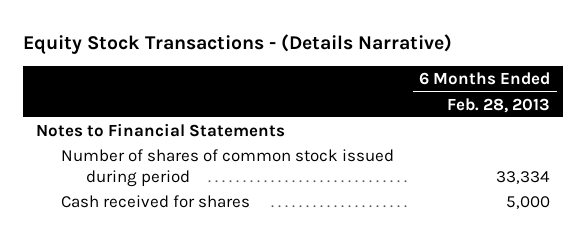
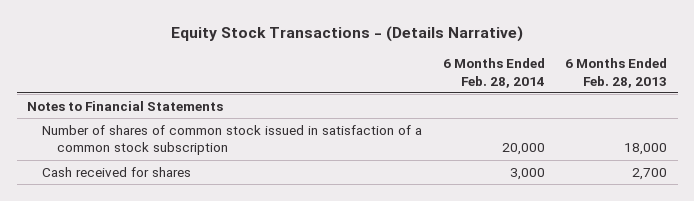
none -> [442,58,545,88] 6 Months Ended Feb. 28, 2014
[60,148,394,187] Number of shares of common stock issued during period -> [42,124,423,156] Number of shares of common stock issued in satisfaction of a common stock subscription
[496,170,551,184] 33,334 -> [624,143,668,156] 18,000
[506,195,551,209] 5,000 -> [632,167,668,180] 2,700

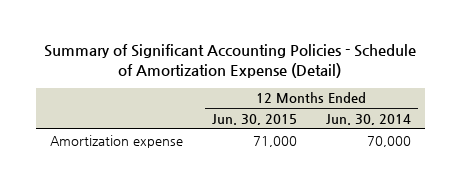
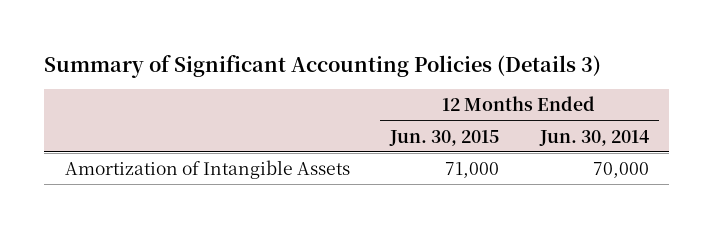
[44,44,417,79] Summary of Significant Accounting Policies - Schedule of Amortization Expense (Detail) -> [44,54,602,78] Summary of Significant Accounting Policies (Details 3)
[50,134,184,148] Amortization expense -> [64,160,350,180] Amortization of Intangible Assets

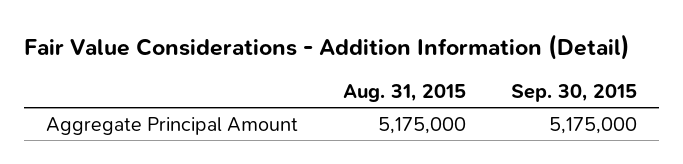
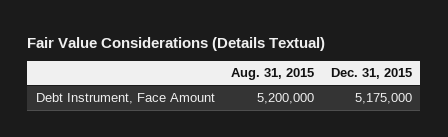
[23,33,630,60] Fair Value Considerations - Addition Information (Detail) -> [27,36,326,51] Fair Value Considerations (Details Textual)
[510,83,637,102] Sep. 30, 2015 -> none
none -> [331,68,413,80] Dec. 31, 2015
[46,116,299,135] Aggregate Principal Amount -> none
none -> [35,93,215,105] Debt Instrument, Face Amount

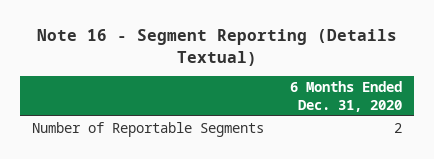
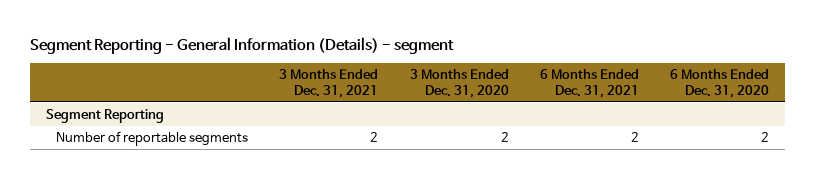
[37,29,398,66] Note 16 - Segment Reporting (Details Textual) -> [30,37,455,55] Segment Reporting - General Information (Details) - segment
none -> [279,68,379,98] 3 Months Ended Dec. 31, 2021
none -> [409,68,509,98] 3 Months Ended Dec. 31, 2020
none -> [539,68,639,98] 6 Months Ended Dec. 31, 2021
none -> [46,108,165,123] Segment Reporting
[32,121,265,137] Number of Reportable Segments -> [56,130,249,146] Number of reportable segments

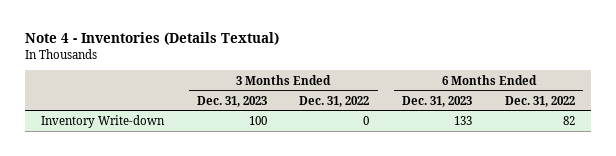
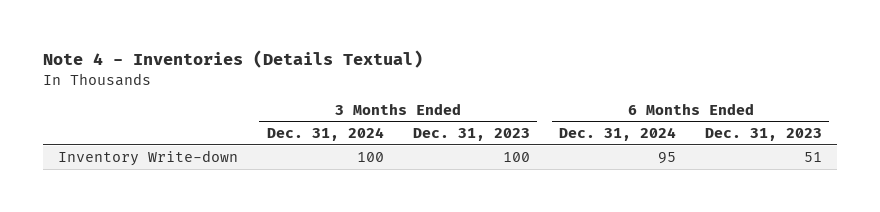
[299,95,370,107] Dec. 31, 2022 -> none
[504,95,575,107] Dec. 31, 2022 -> none
none -> [266,127,384,142] Dec. 31, 2024
none -> [558,127,676,142] Dec. 31, 2024
[454,116,473,126] 133 -> [804,152,823,163] 51

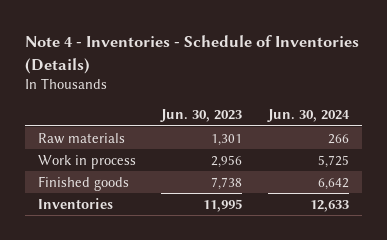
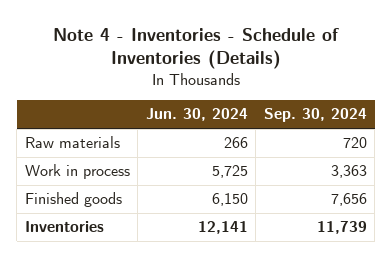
[160,109,243,123] Jun. 30, 2023 -> none
none -> [263,108,367,123] Sep. 30, 2024
[317,177,349,190] 6,642 -> [211,193,248,207] 6,150
[309,199,349,212] 12,633 -> [197,221,248,235] 12,141

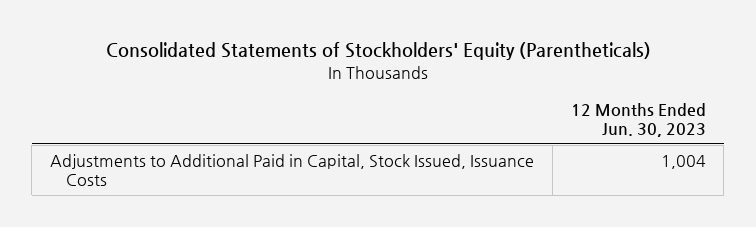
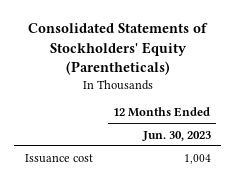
[50,153,535,186] Adjustments to Additional Paid in Capital, Stock Issued, Issuance Costs -> [24,154,93,164] Issuance cost

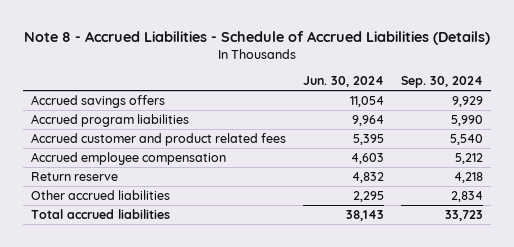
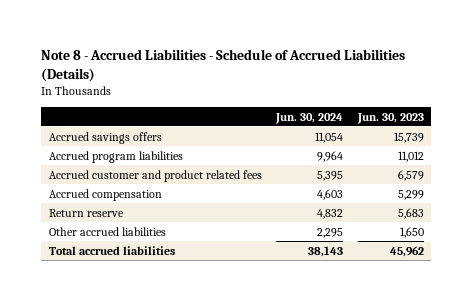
[400,76,483,89] Sep. 30, 2024 -> none
none -> [356,112,424,124] Jun. 30, 2023
[31,151,227,165] Accrued employee compensation -> [48,188,162,201] Accrued compensation

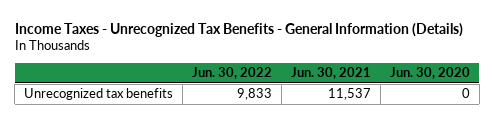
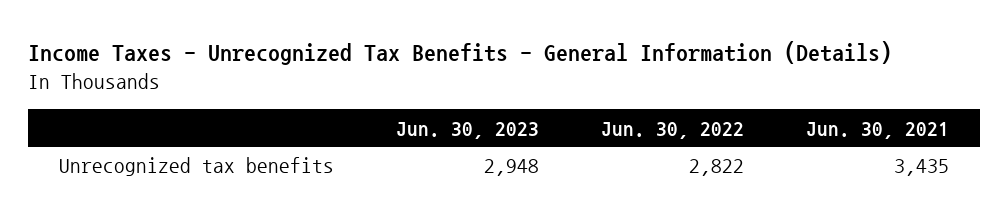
[389,67,470,80] Jun. 30, 2020 -> none
none -> [395,121,539,139] Jun. 30, 2023
[236,88,272,101] 9,833 -> [689,159,745,177] 2,822
[327,88,371,101] 11,537 -> [894,159,950,177] 3,435

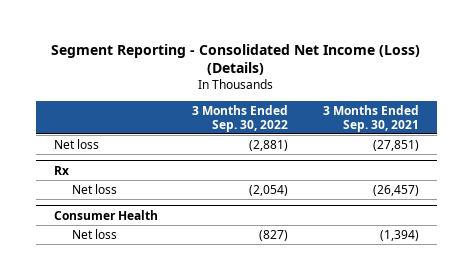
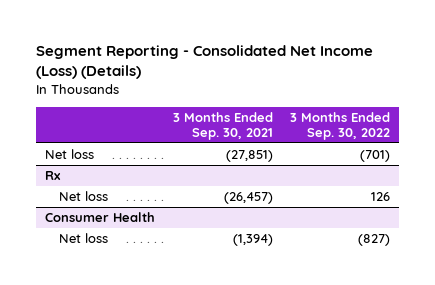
[249,139,289,151] (2,881) -> [360,150,391,163] (701)
[249,184,289,196] (2,054) -> [371,192,391,202] 126

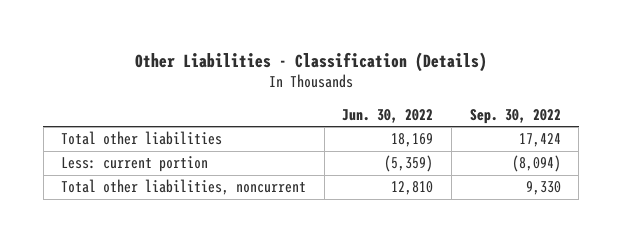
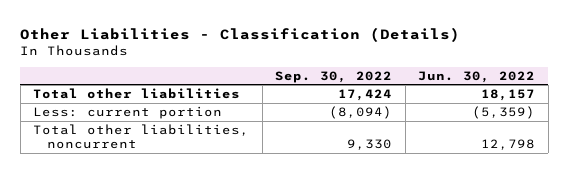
[391,133,434,148] 18,169 -> [481,88,536,101] 18,157
[391,181,434,196] 12,810 -> [481,138,536,150] 12,798

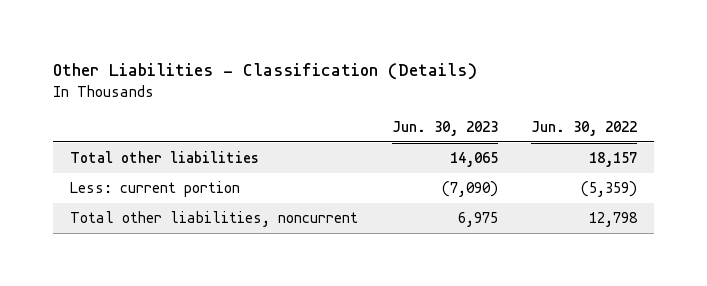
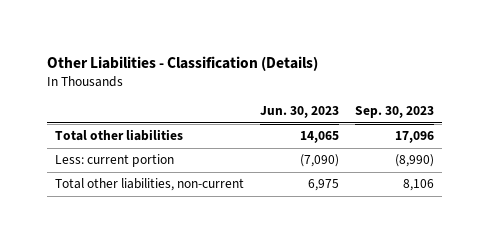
[531,121,638,137] Jun. 30, 2022 -> none
none -> [354,106,434,119] Sep. 30, 2023
[69,211,358,228] Total other liabilities, noncurrent -> [54,178,244,192] Total other liabilities, non-current

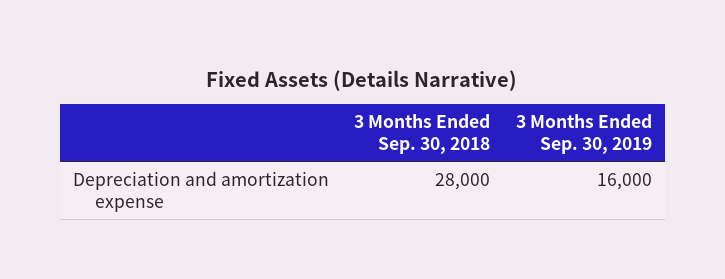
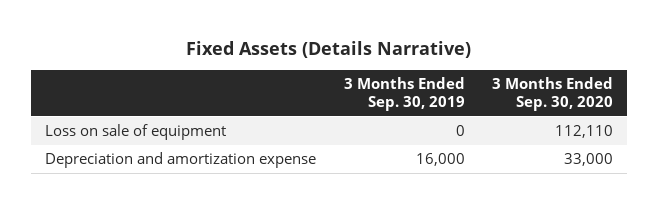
[354,114,491,155] 3 Months Ended Sep. 30, 2018 -> none
none -> [492,77,614,112] 3 Months Ended Sep. 30, 2020
none -> [45,124,227,141] Loss on sale of equipment

